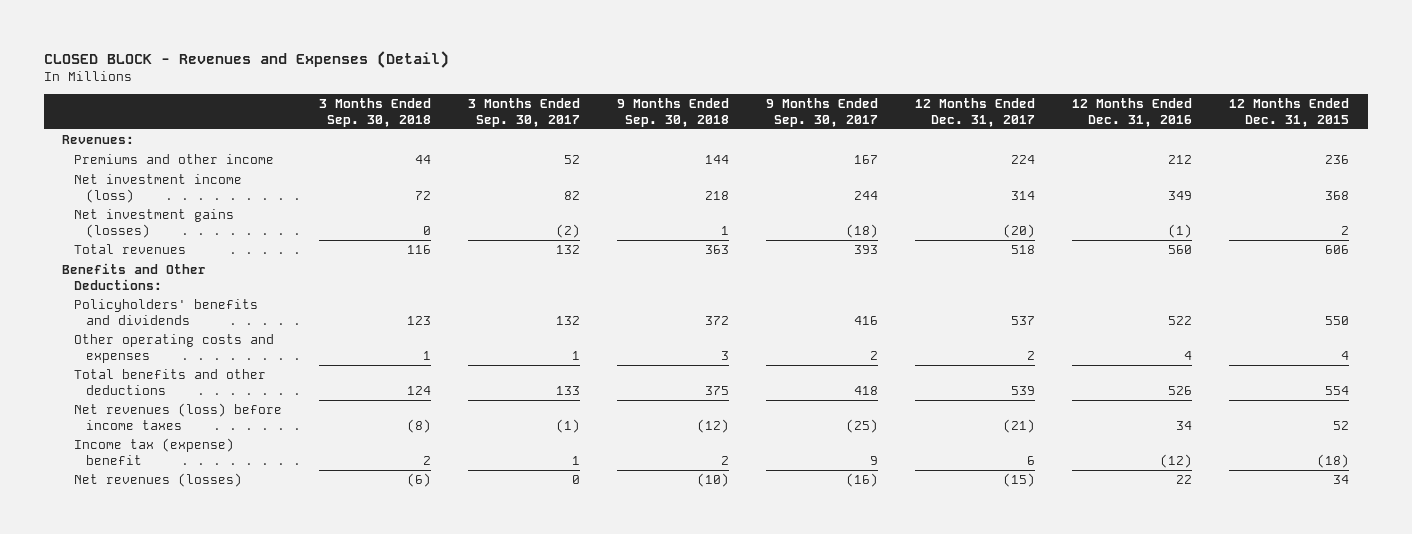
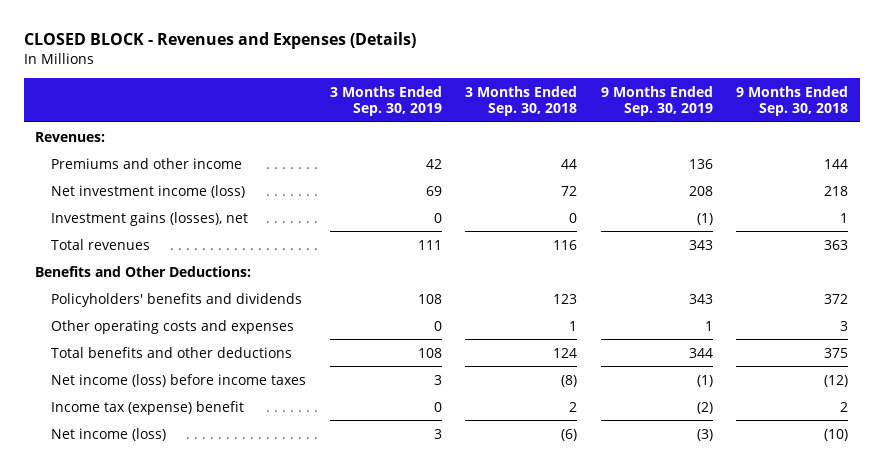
[43,50,449,68] CLOSED BLOCK - Revenues and Expenses (Detail) -> [23,32,416,50] CLOSED BLOCK - Revenues and Expenses (Details)
[468,97,581,127] 3 Months Ended Sep. 30, 2017 -> none
[766,97,879,127] 9 Months Ended Sep. 30, 2017 -> none
[915,97,1036,127] 12 Months Ended Dec. 31, 2017 -> none
[1072,97,1193,127] 12 Months Ended Dec. 31, 2016 -> none
[1229,97,1350,127] 12 Months Ended Dec. 31, 2015 -> none
none -> [329,86,442,117] 3 Months Ended Sep. 30, 2019
none -> [600,86,713,117] 9 Months Ended Sep. 30, 2019
[74,209,235,238] Net investment gains (losses) -> [51,211,249,226] Investment gains (losses), net
[74,403,283,430] Net revenues (loss) before income taxes -> [51,373,307,387] Net income (loss) before income taxes
[74,473,243,488] Net revenues (losses) -> [51,427,167,441] Net income (loss)

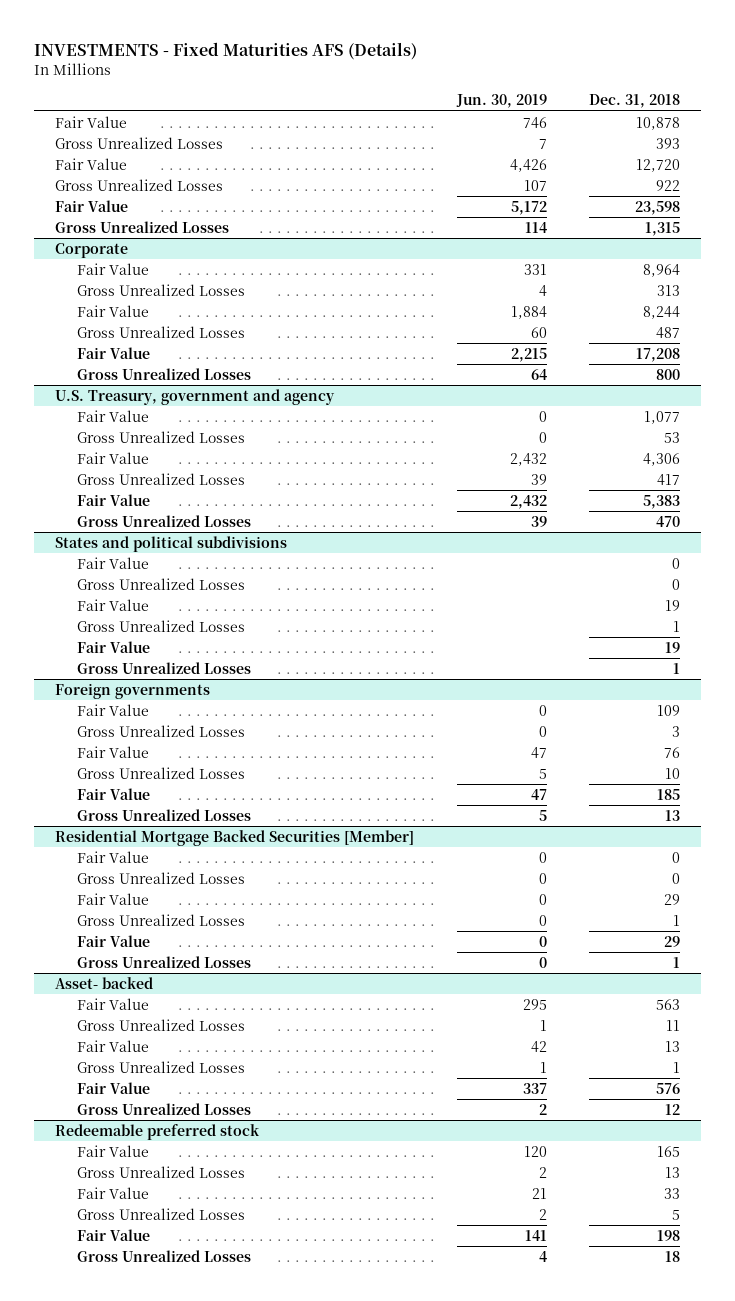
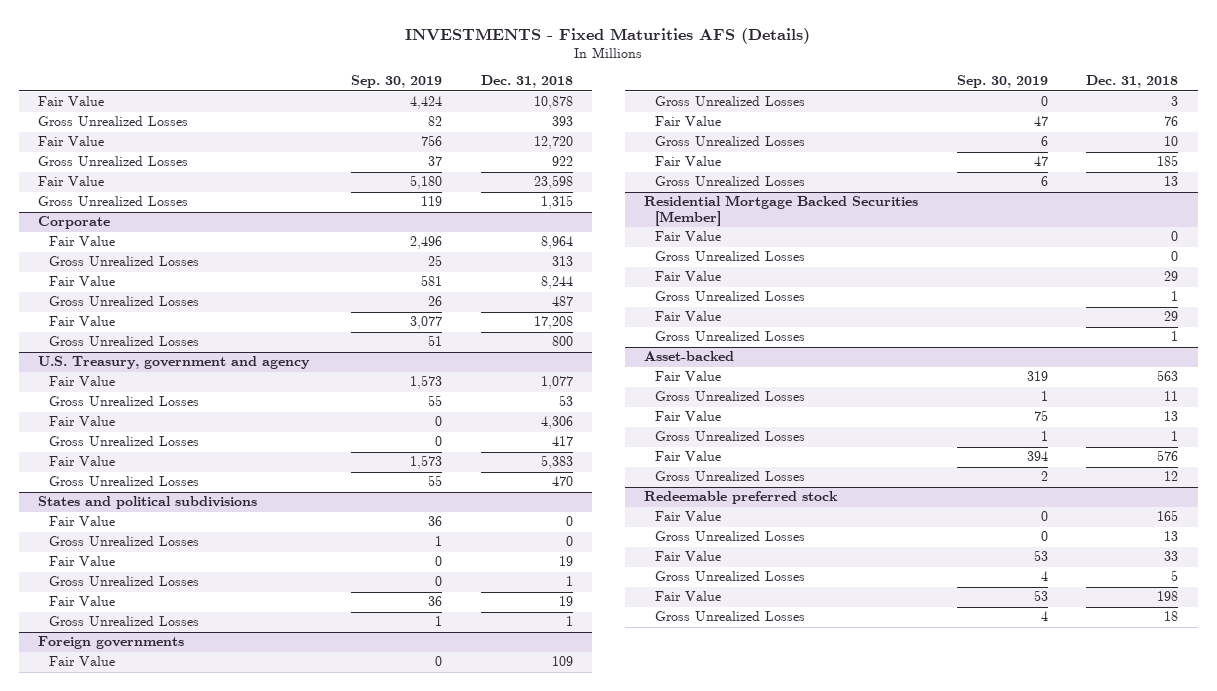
[455,94,547,109] Jun. 30, 2019 -> none
none -> [351,75,443,89] Sep. 30, 2019
[55,976,154,989] Asset- backed -> [644,351,735,362] Asset-backed

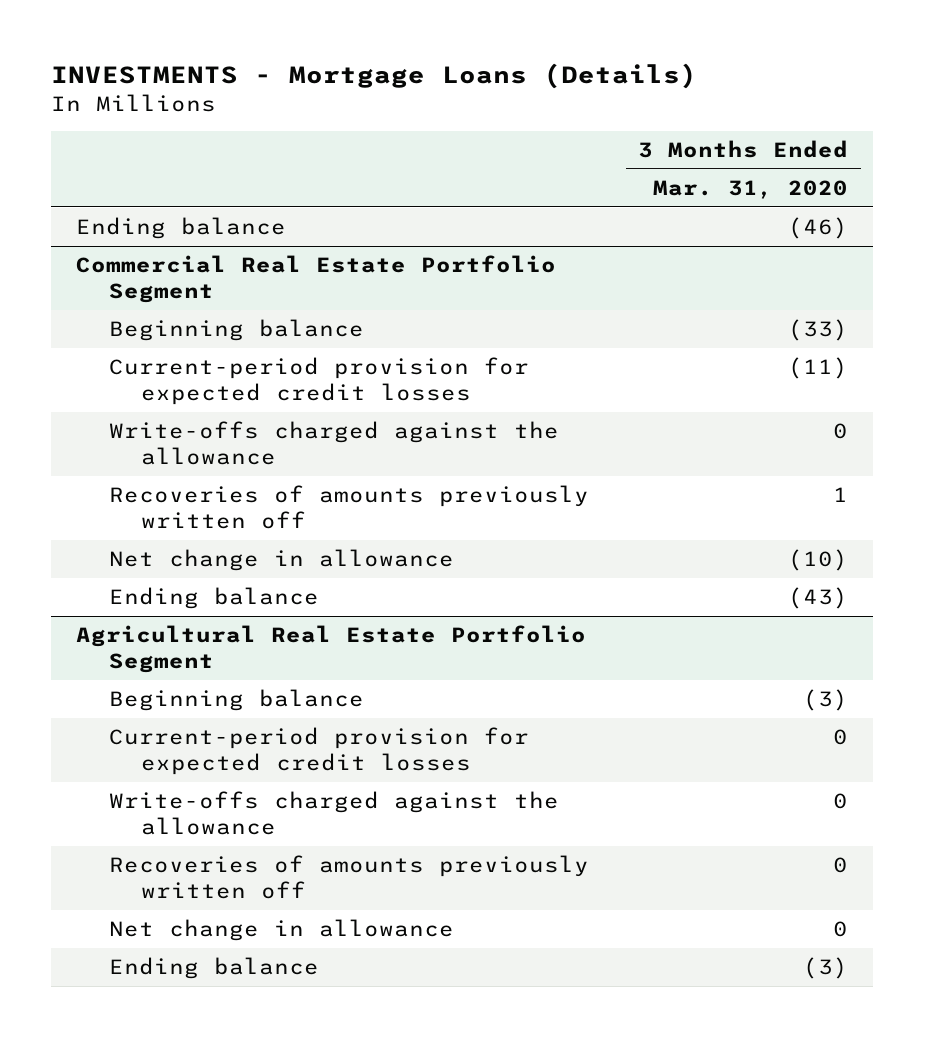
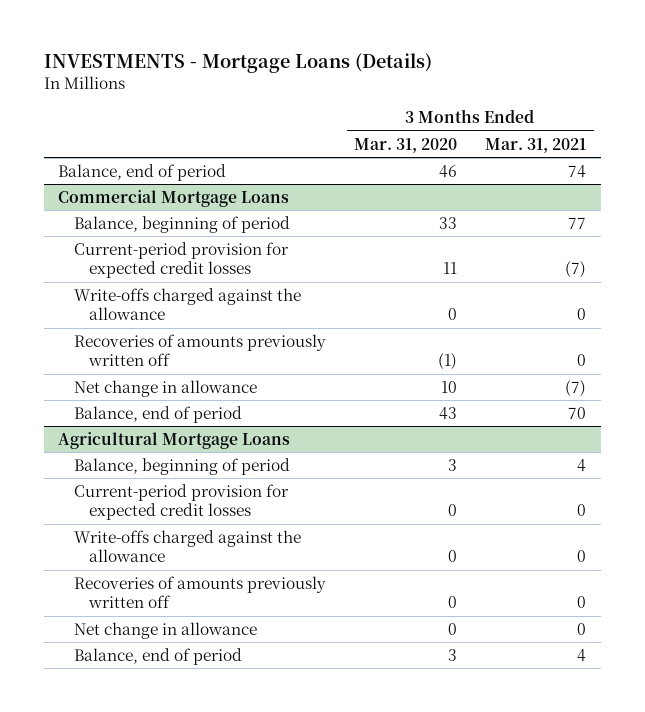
none -> [485,137,587,153] Mar. 31, 2021
[76,217,287,240] Ending balance -> [58,163,227,181] Balance, end of period
[788,217,849,240] (46) -> [439,164,458,178] 46
[76,255,557,304] Commercial Real Estate Portfolio Segment -> [58,189,290,207] Commercial Mortgage Loans
[108,319,364,342] Beginning balance -> [73,215,290,233] Balance, beginning of period
[788,319,849,342] (33) -> [439,216,458,229] 33
[788,357,849,380] (11) -> [443,262,458,275] 11
[76,625,587,674] Agricultural Real Estate Portfolio Segment -> none
[833,487,849,503] 1 -> [438,353,458,371] (1)
[788,549,849,572] (10) -> [441,380,458,393] 10
[108,587,319,610] Ending balance -> [73,405,242,423] Balance, end of period
[788,587,849,610] (43) -> [439,406,458,420] 43
none -> [58,431,291,449] Agricultural Mortgage Loans
[108,689,364,712] Beginning balance -> [73,457,290,475] Balance, beginning of period
[803,689,849,712] (3) -> [448,458,458,471] 3
[108,957,319,980] Ending balance -> [73,647,242,665] Balance, end of period
[803,957,849,980] (3) -> [448,648,458,661] 3

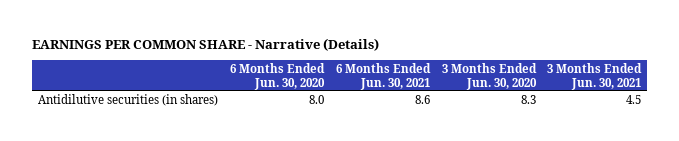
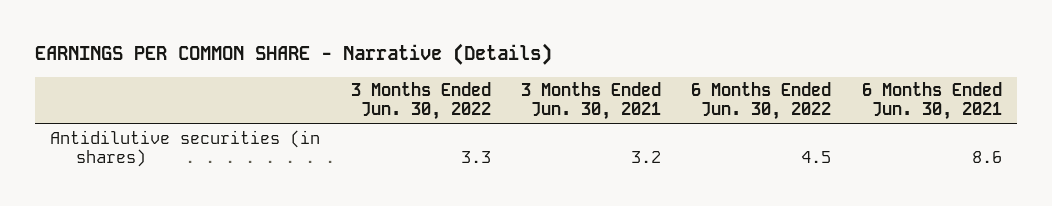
[229,62,325,90] 6 Months Ended Jun. 30, 2020 -> none
[441,62,537,90] 3 Months Ended Jun. 30, 2020 -> none
none -> [350,82,491,121] 3 Months Ended Jun. 30, 2022
none -> [691,82,832,121] 6 Months Ended Jun. 30, 2022
[626,95,642,105] 4.5 -> [630,150,661,163] 3.2

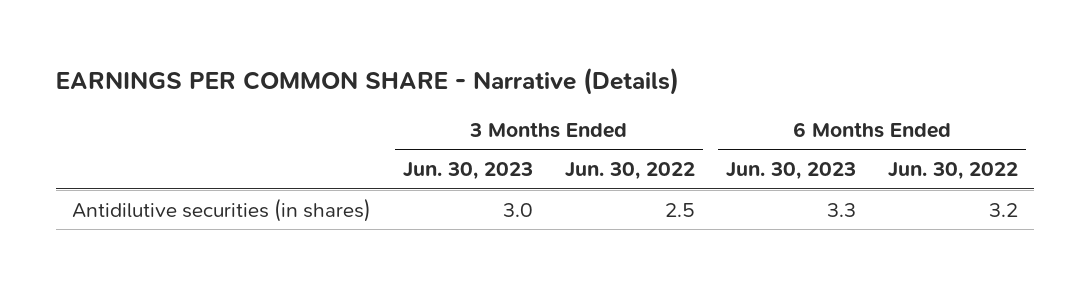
[520,82,661,121] 3 Months Ended Jun. 30, 2021 -> none
[861,82,1002,121] 6 Months Ended Jun. 30, 2021 -> none
none -> [402,162,533,181] Jun. 30, 2023
none -> [726,162,857,181] Jun. 30, 2023
[460,150,491,163] 3.3 -> [664,202,695,217] 2.5
[801,150,832,163] 4.5 -> [989,202,1019,217] 3.2

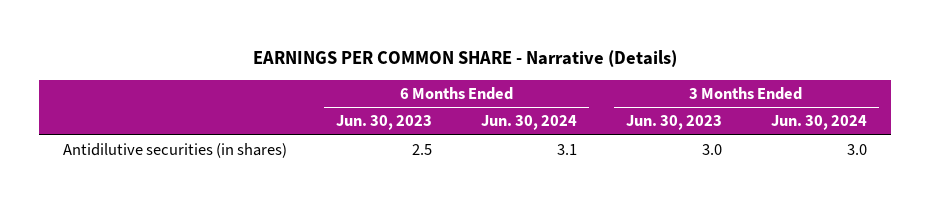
[564,162,695,181] Jun. 30, 2022 -> none
[888,162,1019,181] Jun. 30, 2022 -> none
none -> [481,115,578,131] Jun. 30, 2024
none -> [770,115,867,131] Jun. 30, 2024
[827,202,857,217] 3.3 -> [412,143,433,155] 2.5

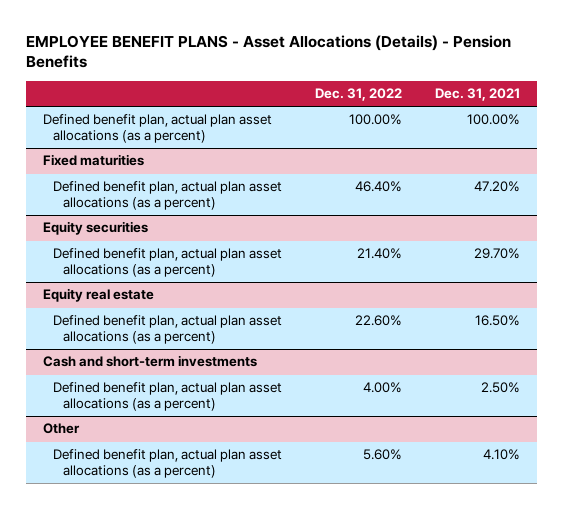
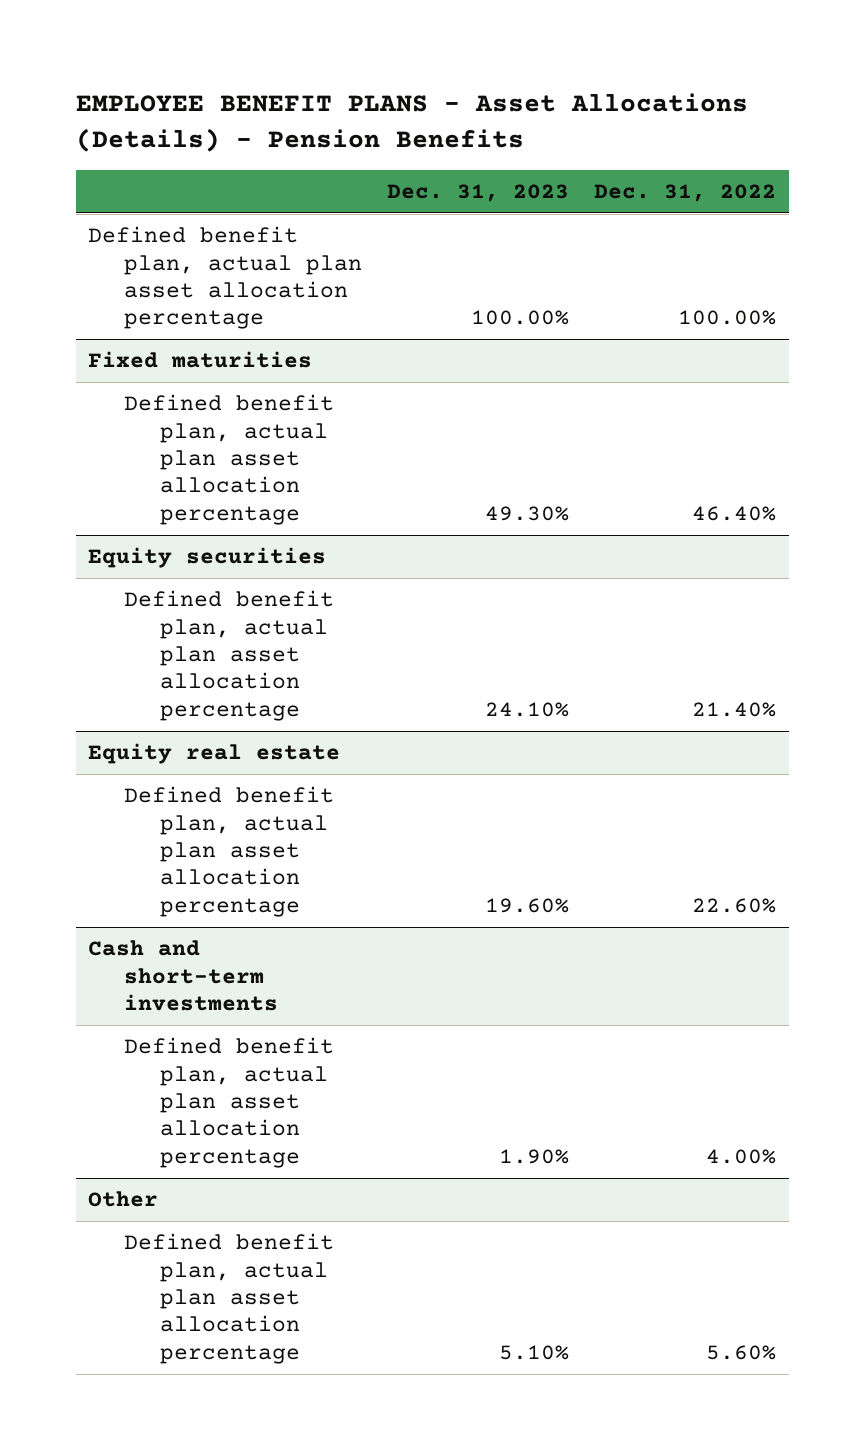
[435,88,521,102] Dec. 31, 2021 -> none
none -> [387,183,570,202] Dec. 31, 2023
[42,114,272,144] Defined benefit plan, actual plan asset allocations (as a percent) -> [88,226,363,330] Defined benefit plan, actual plan asset allocation percentage
[52,181,282,211] Defined benefit plan, actual plan asset allocations (as a percent) -> [124,394,335,525] Defined benefit plan, actual plan asset allocation percentage
[52,248,282,278] Defined benefit plan, actual plan asset allocations (as a percent) -> [124,590,335,721] Defined benefit plan, actual plan asset allocation percentage
[52,315,282,345] Defined benefit plan, actual plan asset allocations (as a percent) -> [124,786,335,917] Defined benefit plan, actual plan asset allocation percentage
[52,382,282,412] Defined benefit plan, actual plan asset allocations (as a percent) -> [124,1037,335,1168] Defined benefit plan, actual plan asset allocation percentage
[52,449,282,479] Defined benefit plan, actual plan asset allocations (as a percent) -> [124,1233,335,1364] Defined benefit plan, actual plan asset allocation percentage

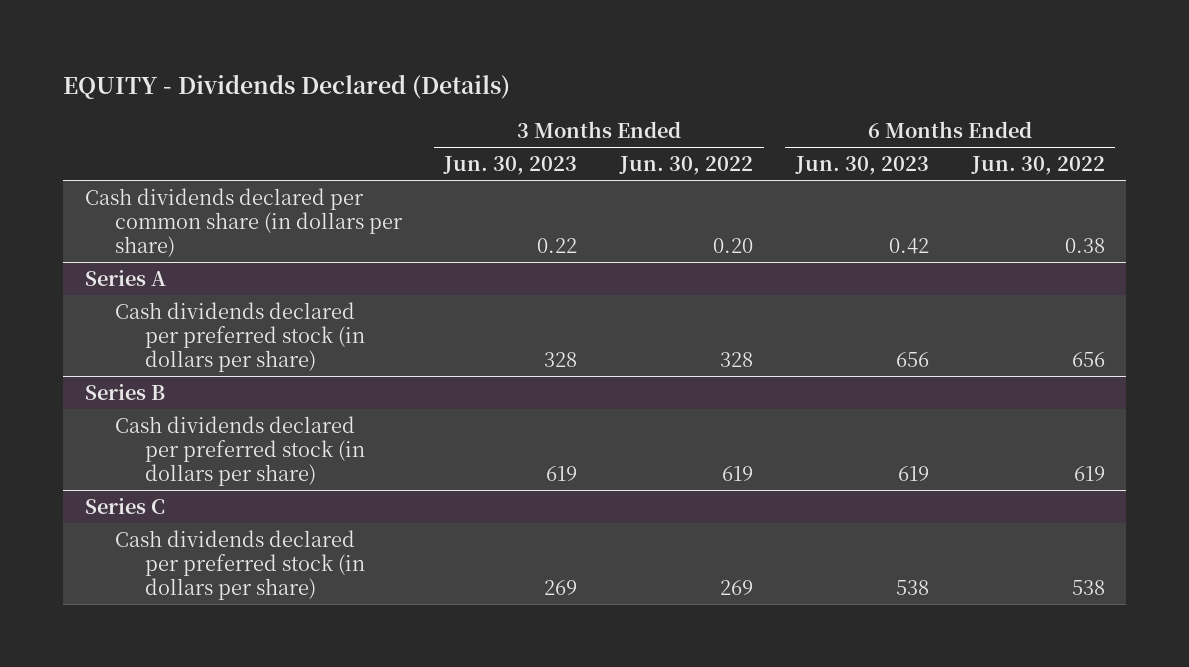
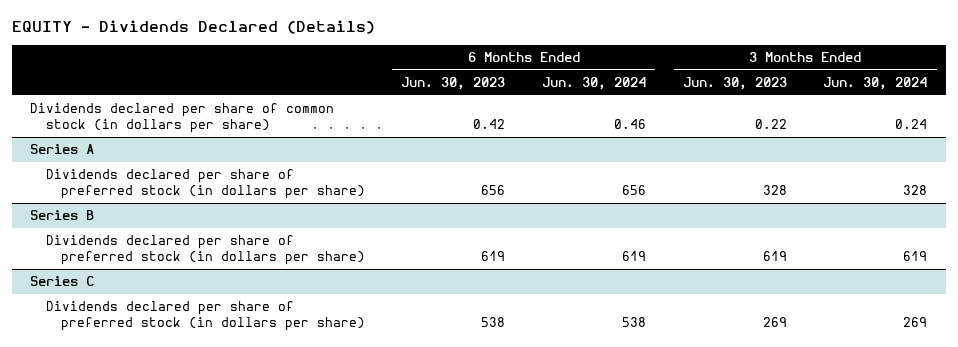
[619,156,754,176] Jun. 30, 2022 -> none
[970,156,1105,176] Jun. 30, 2022 -> none
none -> [542,77,647,91] Jun. 30, 2024
none -> [823,77,928,91] Jun. 30, 2024
[84,187,403,257] Cash dividends declared per common share (in dollars per share) -> [30,103,335,134] Dividends declared per share of common stock (in dollars per share)
[114,301,365,372] Cash dividends declared per preferred stock (in dollars per share) -> [45,169,365,200] Dividends declared per share of preferred stock (in dollars per share)
[114,415,365,486] Cash dividends declared per preferred stock (in dollars per share) -> [45,235,365,266] Dividends declared per share of preferred stock (in dollars per share)
[114,529,365,600] Cash dividends declared per preferred stock (in dollars per share) -> [45,301,365,332] Dividends declared per share of preferred stock (in dollars per share)

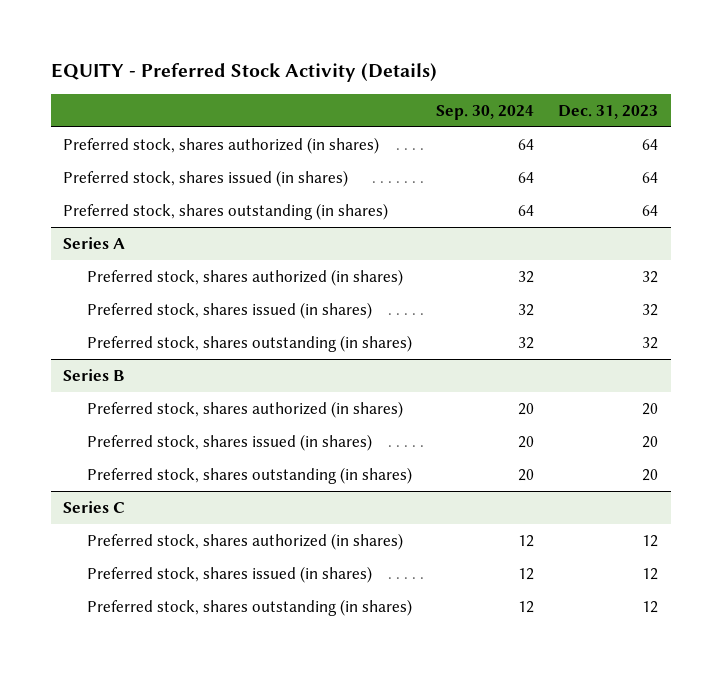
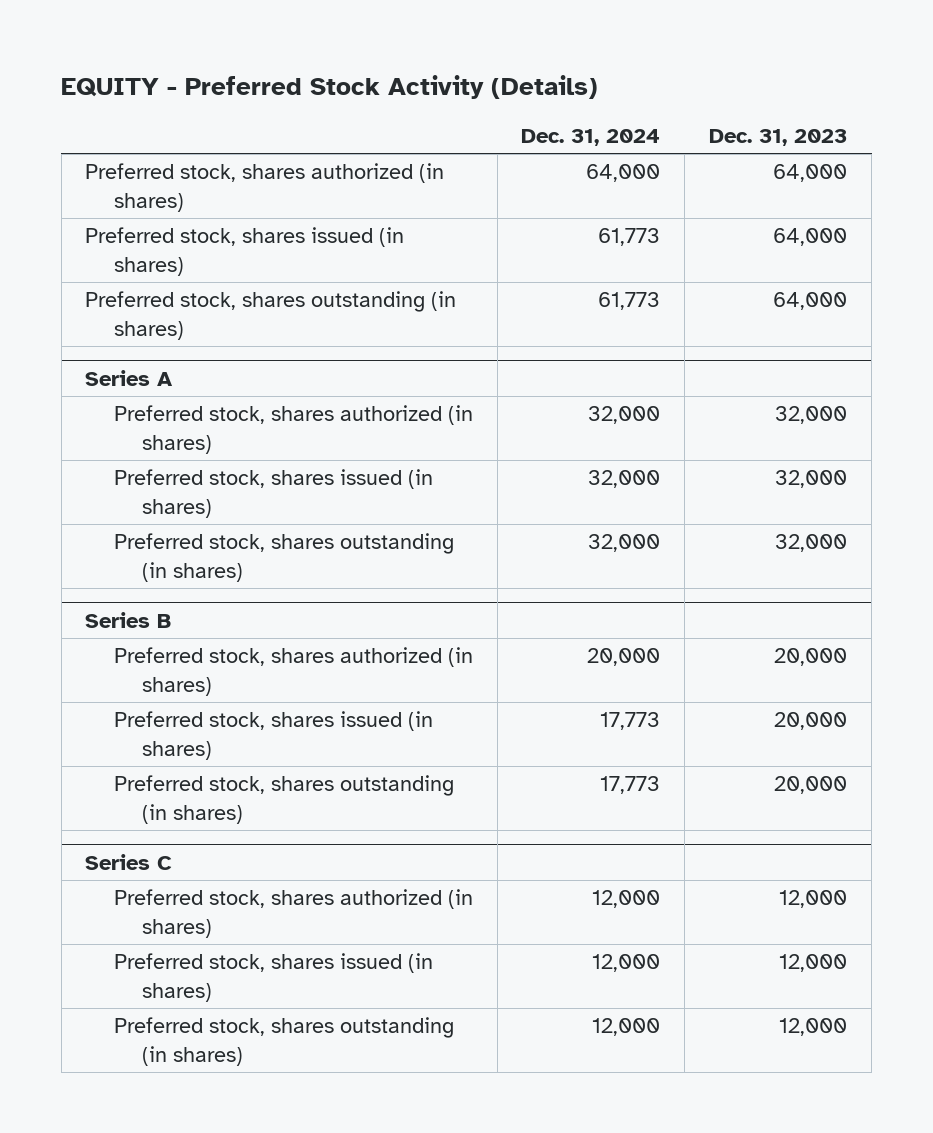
[436,104,535,120] Sep. 30, 2024 -> none
none -> [521,128,661,146] Dec. 31, 2024
[642,138,659,150] 64 -> [773,164,848,183] 64,000
[642,171,659,183] 64 -> [773,228,848,247] 64,000
[642,204,659,216] 64 -> [773,292,848,311] 64,000
[642,270,659,283] 32 -> [775,406,848,425] 32,000
[642,303,659,316] 32 -> [775,470,848,489] 32,000
[642,336,659,349] 32 -> [775,534,848,553] 32,000
[642,402,659,415] 20 -> [774,648,848,667] 20,000
[642,435,659,448] 20 -> [774,712,848,731] 20,000
[642,468,659,481] 20 -> [774,776,848,795] 20,000
[642,534,659,547] 12 -> [779,890,848,909] 12,000
[642,567,659,580] 12 -> [779,954,848,973] 12,000
[642,600,659,613] 12 -> [779,1018,848,1037] 12,000

